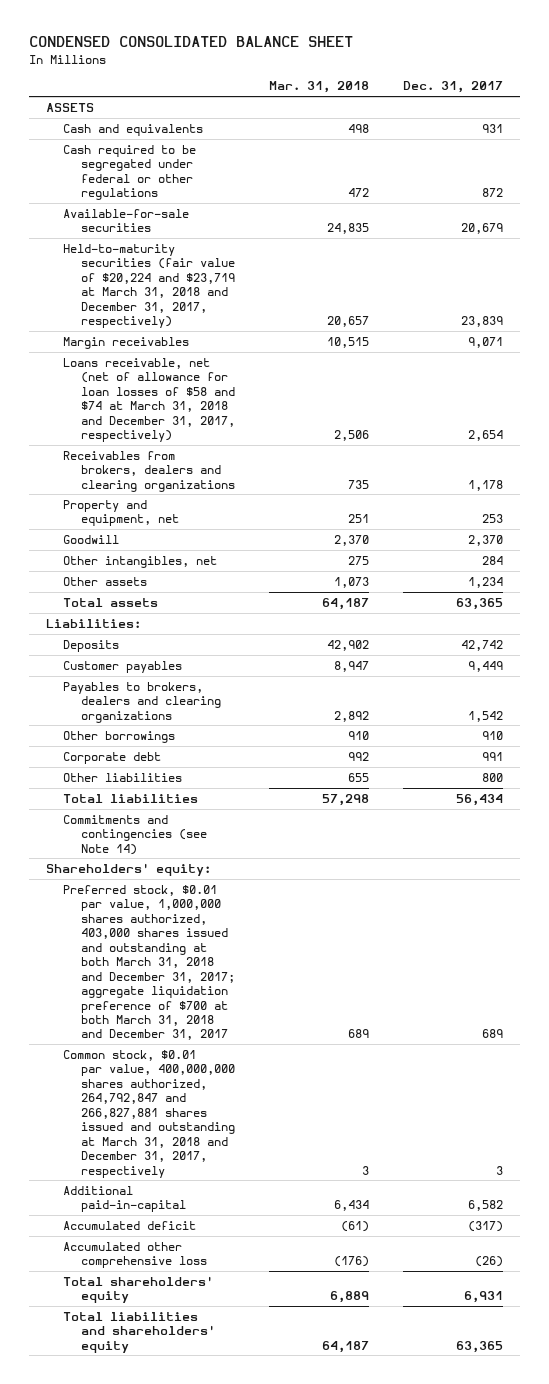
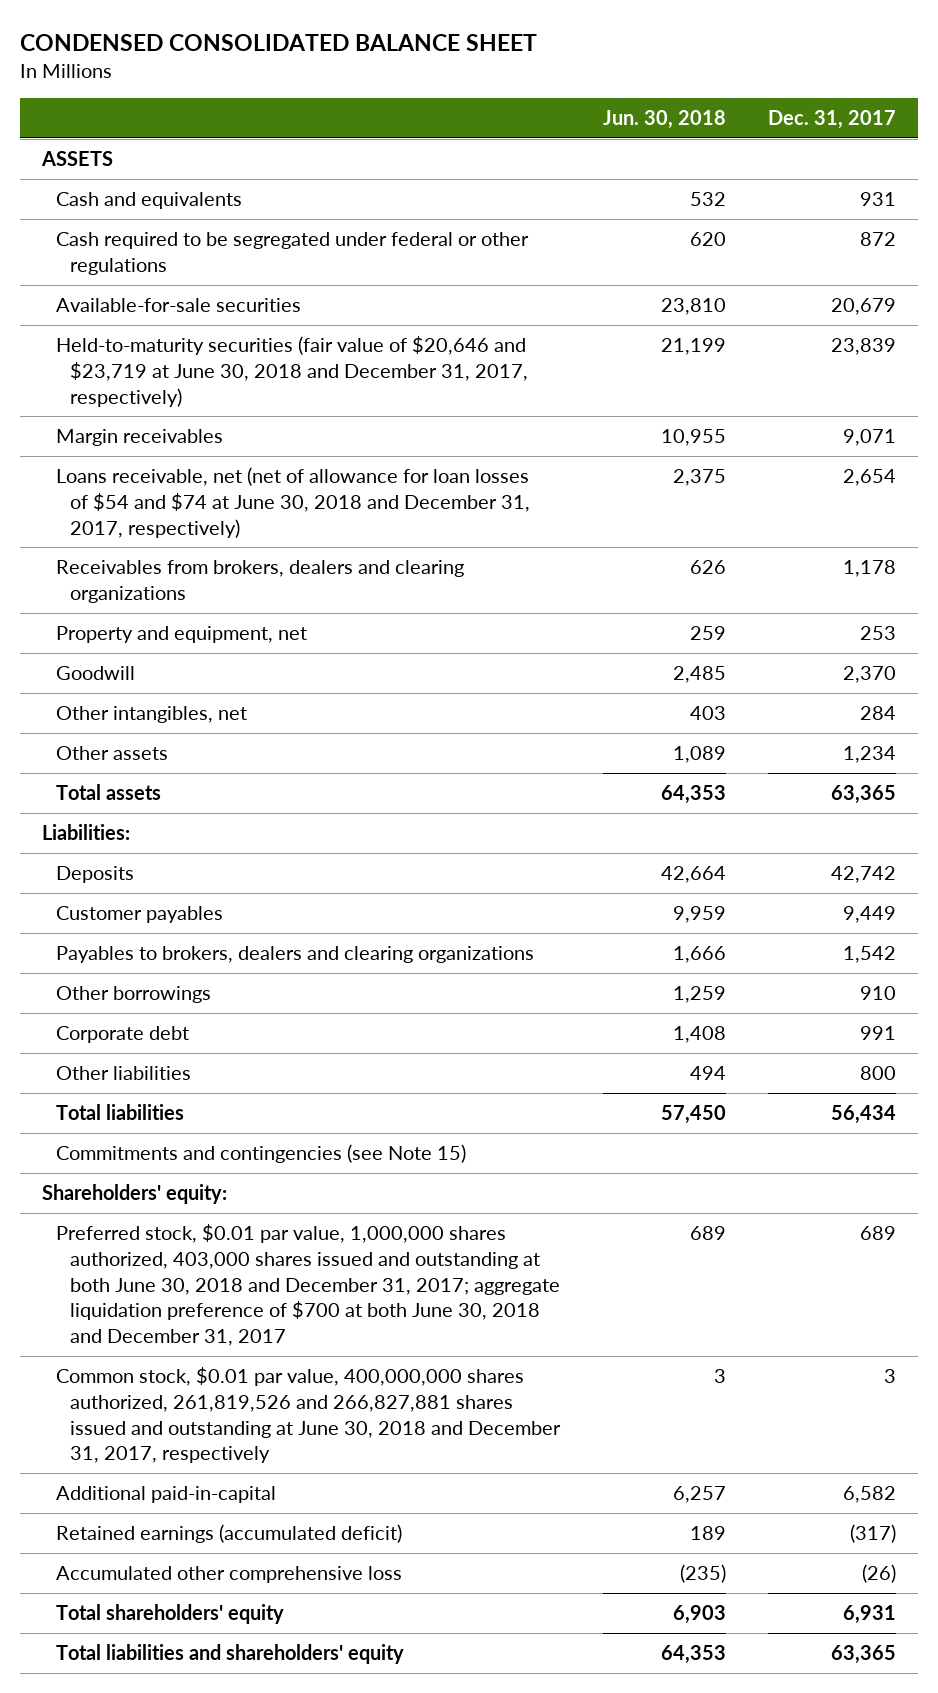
[268,81,369,94] Mar. 31, 2018 -> none
none -> [602,109,726,129] Jun. 30, 2018
[63,243,235,329] Held-to-maturity securities (fair value of $20,224 and $23,719 at March 31, 2018 and December 31, 2017, respectively) -> [55,336,529,407] Held-to-maturity securities (fair value of $20,646 and $23,719 at June 30, 2018 and December 31, 2017, respectively)
[63,357,235,443] Loans receivable, net (net of allowance for loan losses of $58 and $74 at March 31, 2018 and December 31, 2017, respectively) -> [55,467,531,538] Loans receivable, net (net of allowance for loan losses of $54 and $74 at June 30, 2018 and December 31, 2017, respectively)
[63,814,207,855] Commitments and contingencies (see Note 14) -> [55,1144,466,1164] Commitments and contingencies (see Note 15)
[63,884,235,1041] Preferred stock, $0.01 par value, 1,000,000 shares authorized, 403,000 shares issued and outstanding at both March 31, 2018 and December 31, 2017; aggregate liquidation preference of $700 at both March 31, 2018 and December 31, 2017 -> [55,1224,561,1346] Preferred stock, $0.01 par value, 1,000,000 shares authorized, 403,000 shares issued and outstanding at both June 30, 2018 and December 31, 2017; aggregate liquidation preference of $700 at both June 30, 2018 and December 31, 2017
[63,1049,235,1178] Common stock, $0.01 par value, 400,000,000 shares authorized, 264,792,847 and 266,827,881 shares issued and outstanding at March 31, 2018 and December 31, 2017, respectively -> [55,1367,562,1464] Common stock, $0.01 par value, 400,000,000 shares authorized, 261,819,526 and 266,827,881 shares issued and outstanding at June 30, 2018 and December 31, 2017, respectively
[63,1220,197,1230] Accumulated deficit -> [55,1524,402,1544] Retained earnings (accumulated deficit)

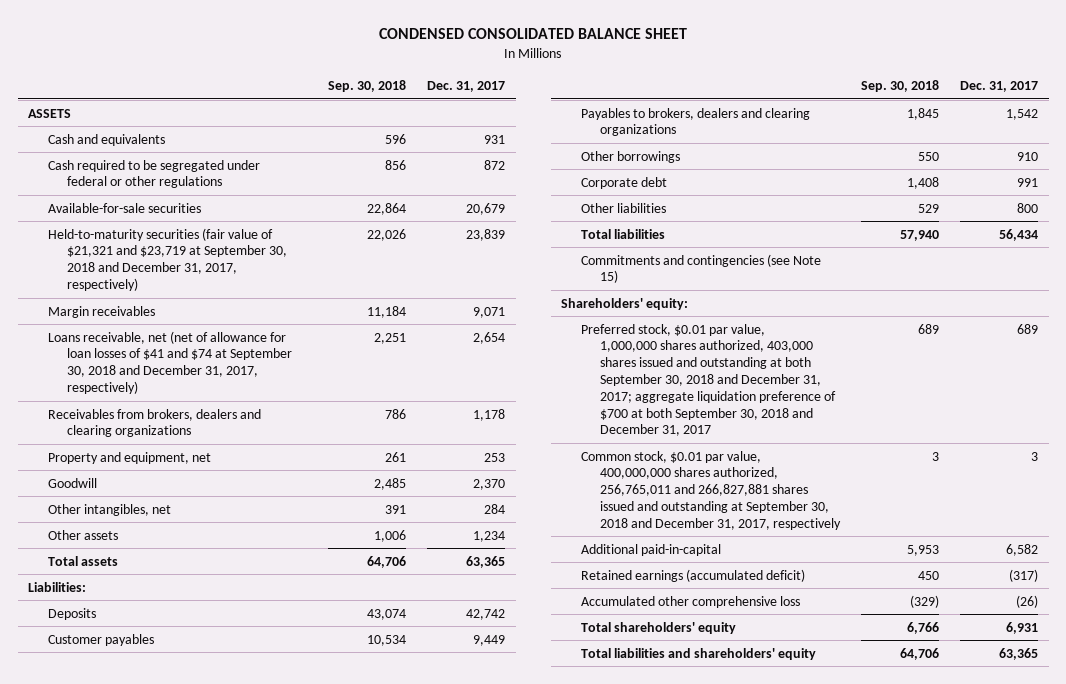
[602,109,726,129] Jun. 30, 2018 -> none
none -> [328,80,407,93] Sep. 30, 2018
[55,336,529,407] Held-to-maturity securities (fair value of $20,646 and $23,719 at June 30, 2018 and December 31, 2017, respectively) -> [47,227,288,292] Held-to-maturity securities (fair value of $21,321 and $23,719 at September 30, 2018 and December 31, 2017, respectively)
[55,467,531,538] Loans receivable, net (net of allowance for loan losses of $54 and $74 at June 30, 2018 and December 31, 2017, respectively) -> [47,330,293,395] Loans receivable, net (net of allowance for loan losses of $41 and $74 at September 30, 2018 and December 31, 2017, respectively)
[55,1224,561,1346] Preferred stock, $0.01 par value, 1,000,000 shares authorized, 403,000 shares issued and outstanding at both June 30, 2018 and December 31, 2017; aggregate liquidation preference of $700 at both June 30, 2018 and December 31, 2017 -> [580,323,837,437] Preferred stock, $0.01 par value, 1,000,000 shares authorized, 403,000 shares issued and outstanding at both September 30, 2018 and December 31, 2017; aggregate liquidation preference of $700 at both September 30, 2018 and December 31, 2017
[55,1367,562,1464] Common stock, $0.01 par value, 400,000,000 shares authorized, 261,819,526 and 266,827,881 shares issued and outstanding at June 30, 2018 and December 31, 2017, respectively -> [580,450,842,530] Common stock, $0.01 par value, 400,000,000 shares authorized, 256,765,011 and 266,827,881 shares issued and outstanding at September 30, 2018 and December 31, 2017, respectively

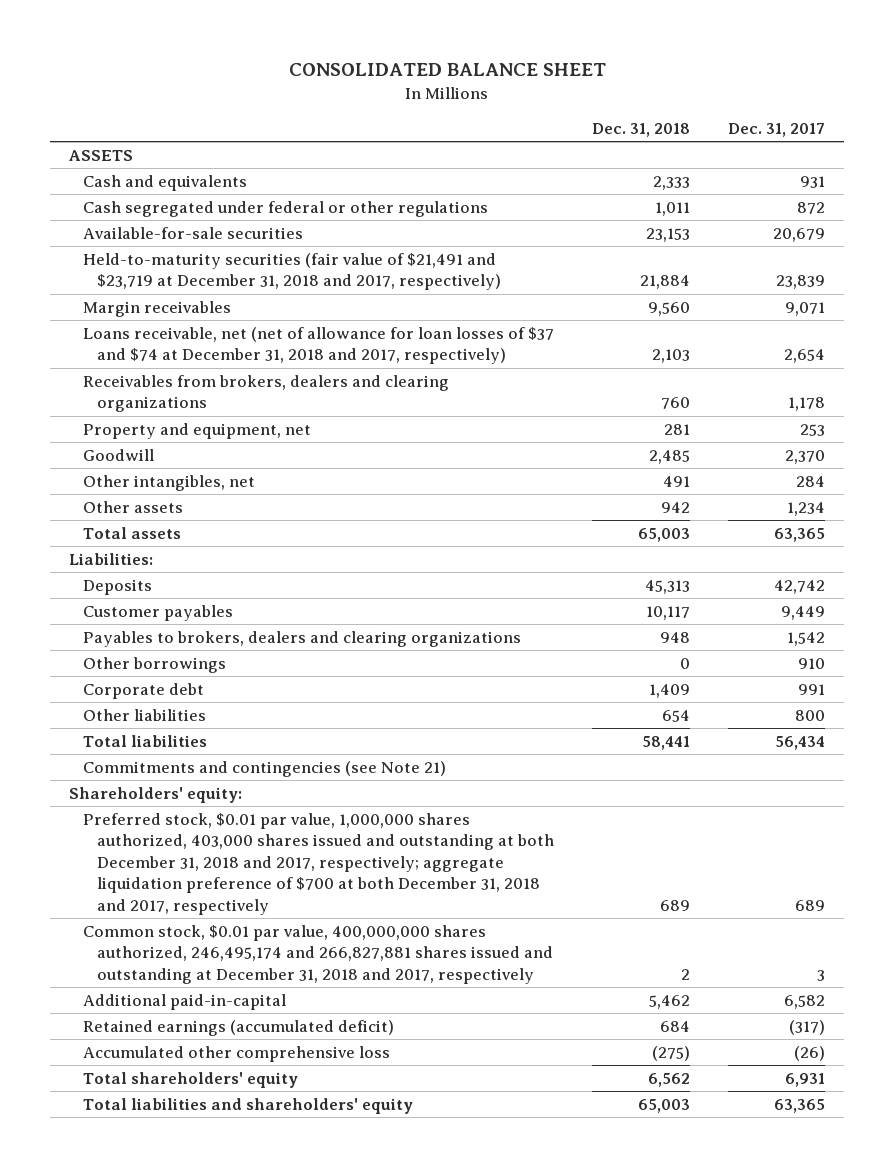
[379,28,688,40] CONDENSED CONSOLIDATED BALANCE SHEET -> [289,63,607,77] CONSOLIDATED BALANCE SHEET
[328,80,407,93] Sep. 30, 2018 -> none
none -> [592,123,691,138] Dec. 31, 2018
[47,159,260,189] Cash required to be segregated under federal or other regulations -> [82,200,488,217] Cash segregated under federal or other regulations
[47,227,288,292] Held-to-maturity securities (fair value of $21,321 and $23,719 at September 30, 2018 and December 31, 2017, respectively) -> [82,252,501,291] Held-to-maturity securities (fair value of $21,491 and $23,719 at December 31, 2018 and 2017, respectively)
[47,330,293,395] Loans receivable, net (net of allowance for loan losses of $41 and $74 at September 30, 2018 and December 31, 2017, respectively) -> [82,326,554,365] Loans receivable, net (net of allowance for loan losses of $37 and $74 at December 31, 2018 and 2017, respectively)
[580,253,821,284] Commitments and contingencies (see Note 15) -> [82,760,446,777] Commitments and contingencies (see Note 21)
[580,323,837,437] Preferred stock, $0.01 par value, 1,000,000 shares authorized, 403,000 shares issued and outstanding at both September 30, 2018 and December 31, 2017; aggregate liquidation preference of $700 at both September 30, 2018 and December 31, 2017 -> [82,812,554,915] Preferred stock, $0.01 par value, 1,000,000 shares authorized, 403,000 shares issued and outstanding at both December 31, 2018 and 2017, respectively; aggregate liquidation preference of $700 at both December 31, 2018 and 2017, respectively
[580,450,842,530] Common stock, $0.01 par value, 400,000,000 shares authorized, 256,765,011 and 266,827,881 shares issued and outstanding at September 30, 2018 and December 31, 2017, respectively -> [82,924,553,984] Common stock, $0.01 par value, 400,000,000 shares authorized, 246,495,174 and 266,827,881 shares issued and outstanding at December 31, 2018 and 2017, respectively

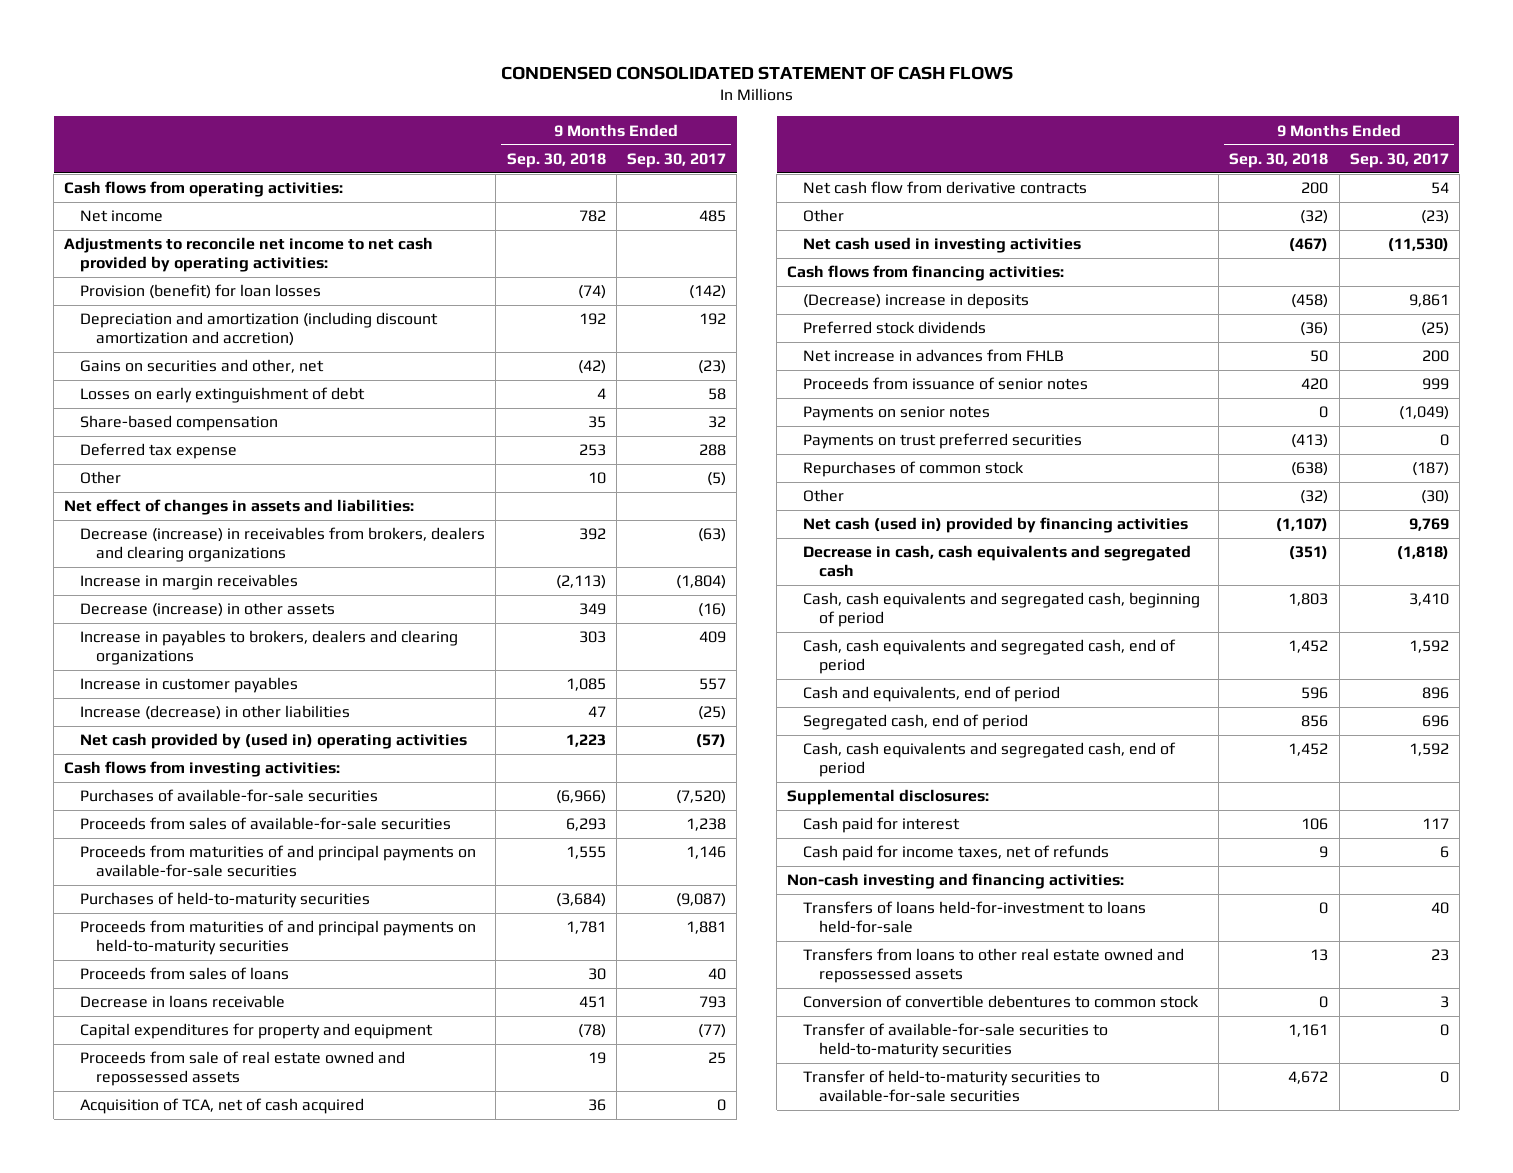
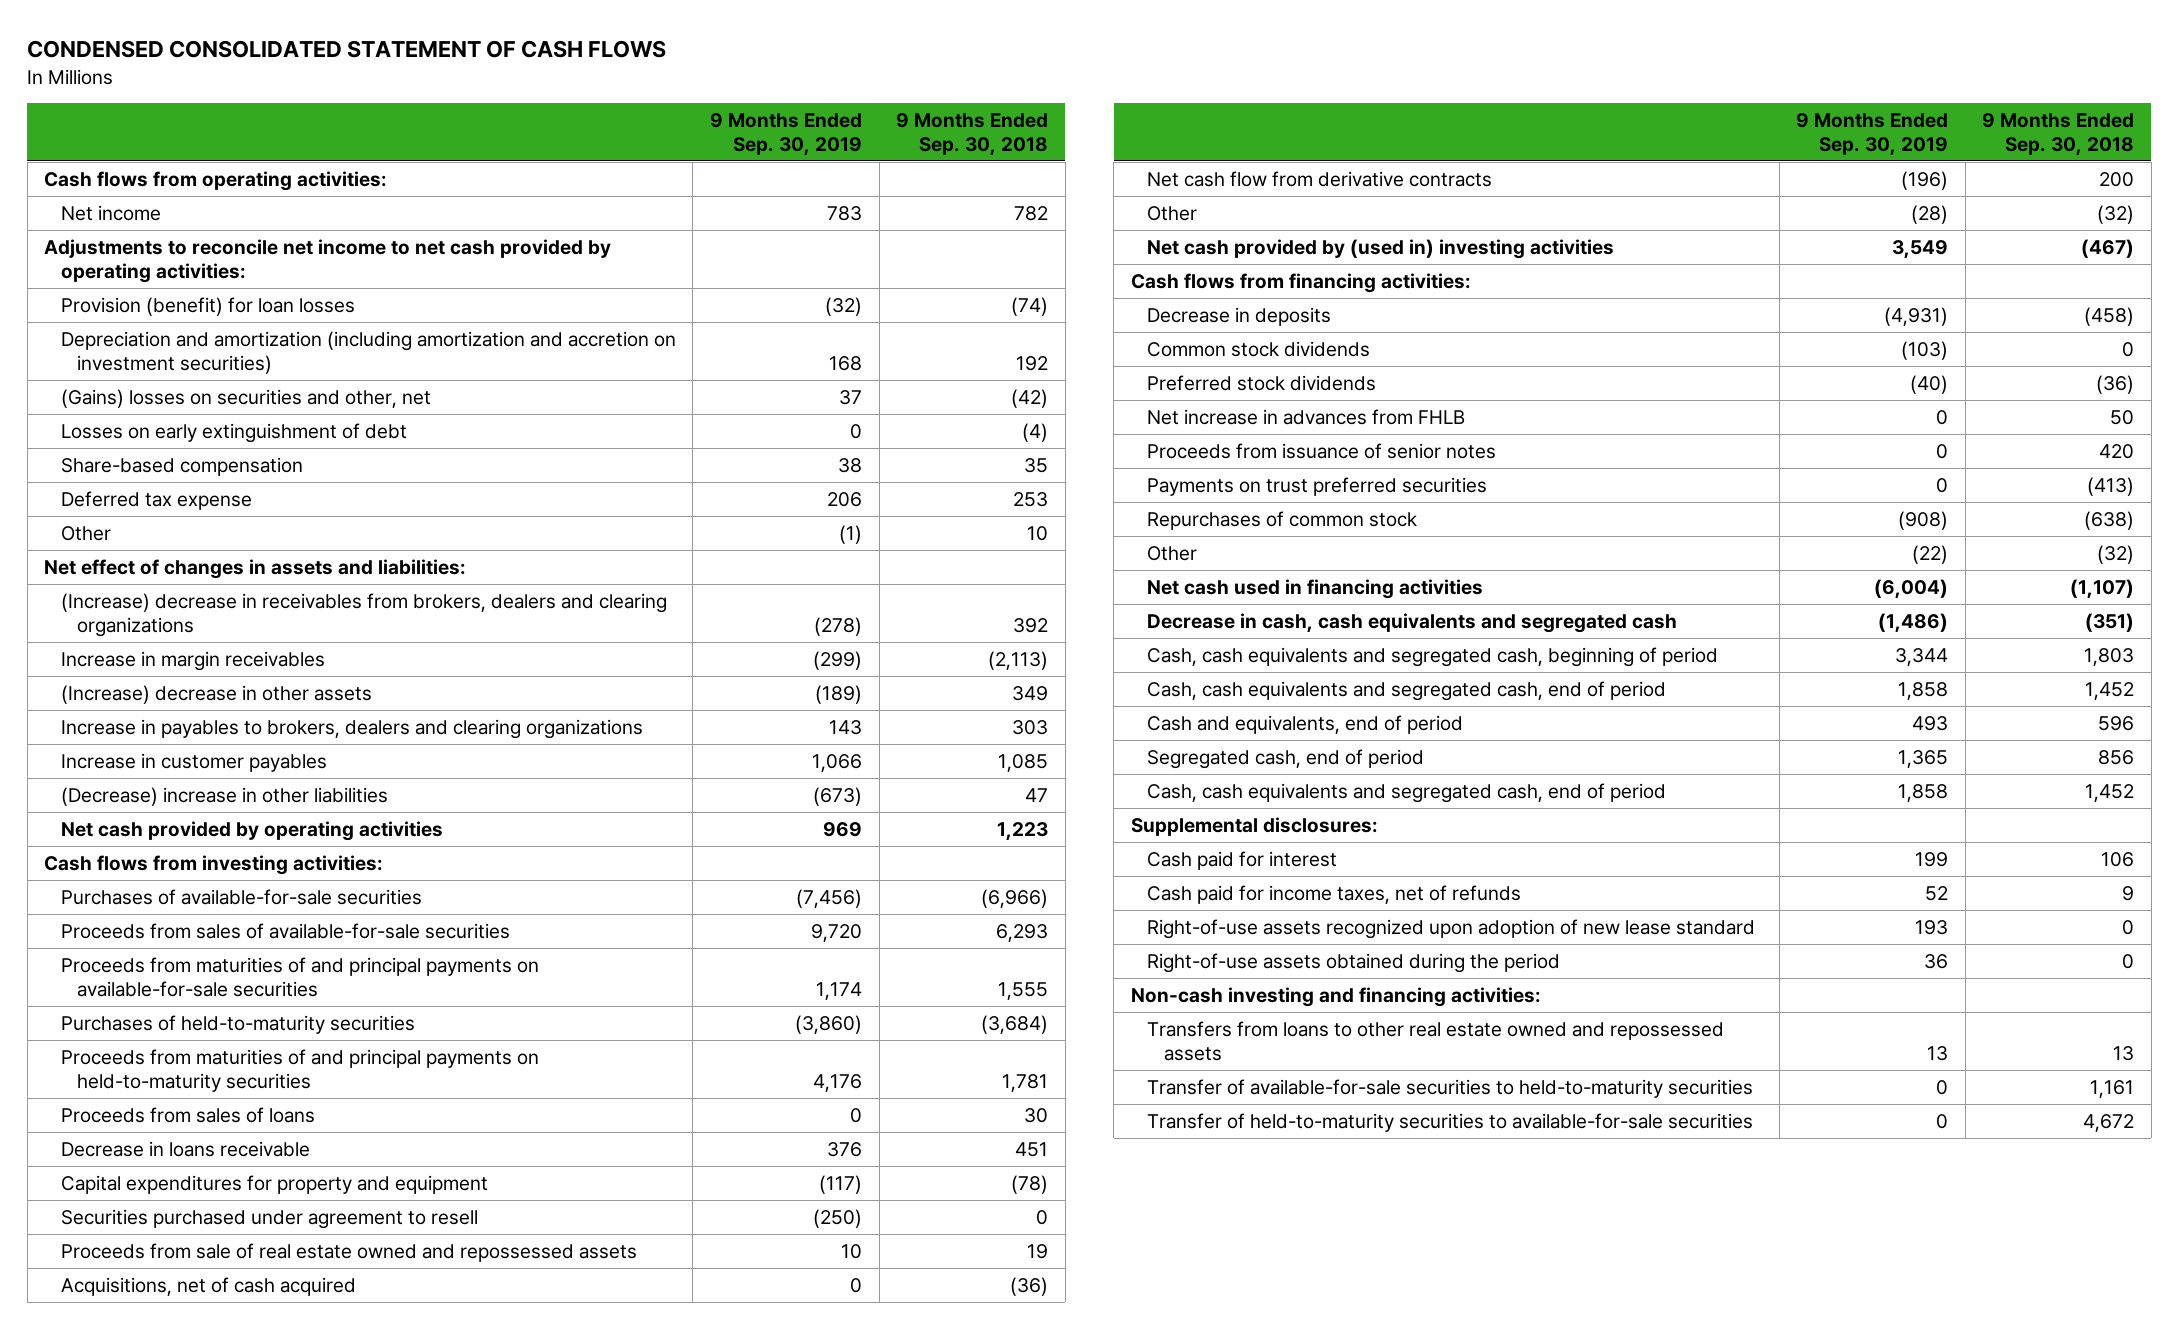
[626,152,726,168] Sep. 30, 2017 -> none
none -> [710,112,863,157] 9 Months Ended Sep. 30, 2019
[80,312,439,347] Depreciation and amortization (including discount amortization and accretion) -> [60,330,676,375] Depreciation and amortization (including amortization and accretion on investment securities)
[80,359,325,374] Gains on securities and other, net -> [60,388,431,408] (Gains) losses on securities and other, net
[596,388,606,400] 4 -> [1022,422,1049,442] (4)
[80,527,486,563] Decrease (increase) in receivables from brokers, dealers and clearing organizations -> [60,592,667,638] (Increase) decrease in receivables from brokers, dealers and clearing organizations
[80,602,336,618] Decrease (increase) in other assets -> [60,684,372,704] (Increase) decrease in other assets
[80,705,351,721] Increase (decrease) in other liabilities -> [60,786,388,806] (Decrease) increase in other liabilities
[80,733,468,750] Net cash provided by (used in) operating activities -> [60,820,443,841] Net cash provided by operating activities
none -> [60,1208,478,1229] Securities purchased under agreement to resell
[80,1098,365,1115] Acquisition of TCA, net of cash acquired -> [60,1276,356,1296] Acquisitions, net of cash acquired
[587,1099,606,1112] 36 -> [1010,1276,1049,1296] (36)
[803,237,1082,254] Net cash used in investing activities -> [1147,238,1615,259] Net cash provided by (used in) investing activities
[803,293,1030,310] (Decrease) increase in deposits -> [1147,306,1332,326] Decrease in deposits
none -> [1147,340,1371,357] Common stock dividends
[803,406,991,422] Payments on senior notes -> none
[803,517,1189,534] Net cash (used in) provided by financing activities -> [1147,578,1484,599] Net cash used in financing activities
none -> [1147,918,1756,939] Right-of-use assets recognized upon adoption of new lease standard
none -> [1147,952,1561,973] Right-of-use assets obtained during the period
[803,901,1147,934] Transfers of loans held-for-investment to loans held-for-sale -> none
[803,995,1200,1009] Conversion of convertible debentures to common stock -> none

